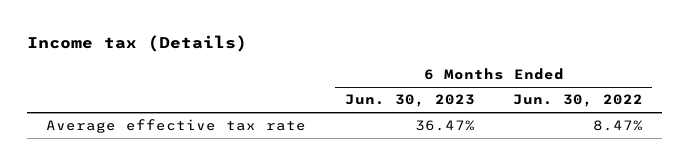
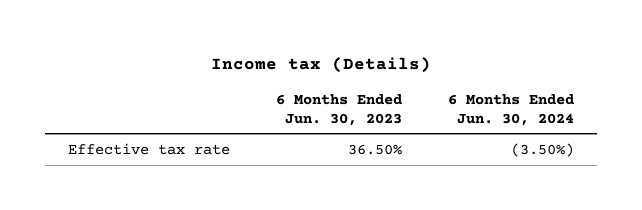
[512,94,643,108] Jun. 30, 2022 -> none
none -> [447,94,574,126] 6 Months Ended Jun. 30, 2024
[46,119,307,134] Average effective tax rate -> [68,142,231,155] Effective tax rate
[414,120,475,132] 36.47% -> [347,143,402,155] 36.50%

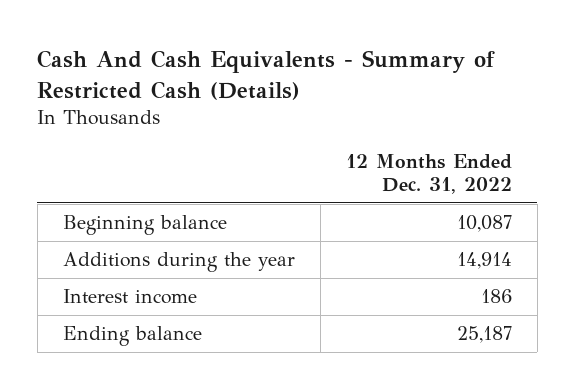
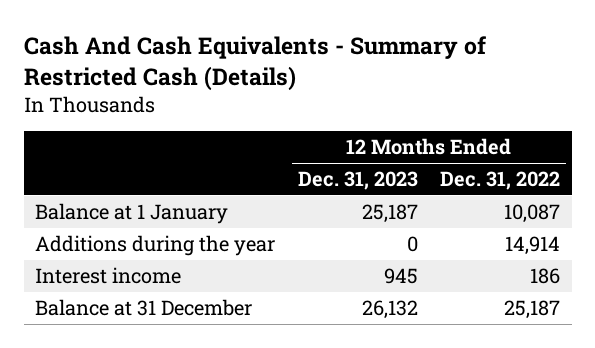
none -> [297,171,418,191] Dec. 31, 2023
[62,214,227,235] Beginning balance -> [34,202,228,224] Balance at 1 January
[62,325,202,346] Ending balance -> [34,298,252,316] Balance at 31 December

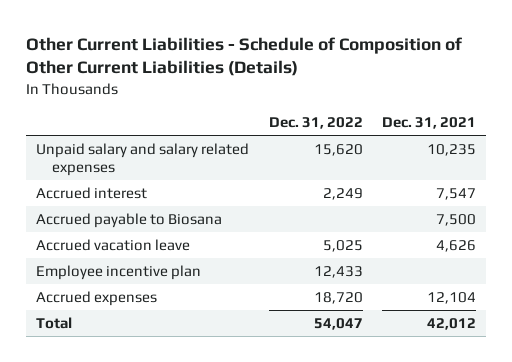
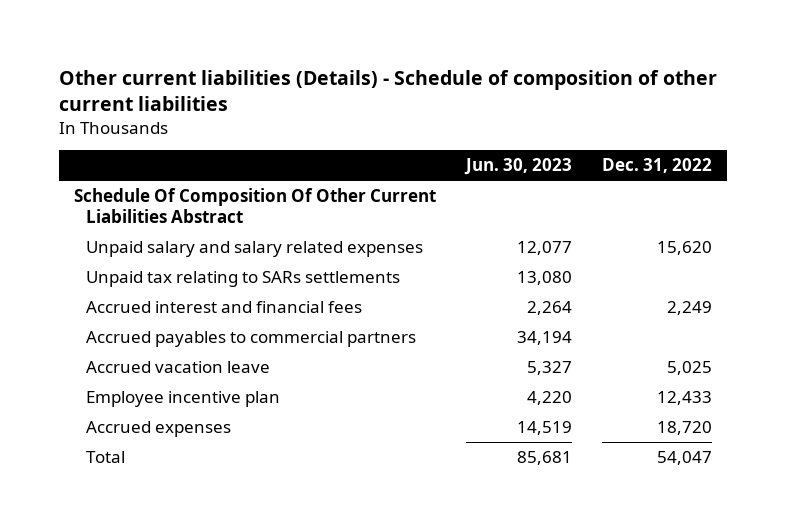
[26,36,463,77] Other Current Liabilities - Schedule of Composition of Other Current Liabilities (Details) -> [58,69,717,111] Other current liabilities (Details) - Schedule of composition of other current liabilities
[382,116,477,129] Dec. 31, 2021 -> none
none -> [463,158,572,176] Jun. 30, 2023
none -> [73,187,436,224] Schedule Of Composition Of Other Current Liabilities Abstract
none -> [85,270,400,287] Unpaid tax relating to SARs settlements
[35,187,147,200] Accrued interest -> [85,300,362,313] Accrued interest and financial fees
[35,213,222,229] Accrued payable to Biosana -> [85,330,416,347] Accrued payables to commercial partners

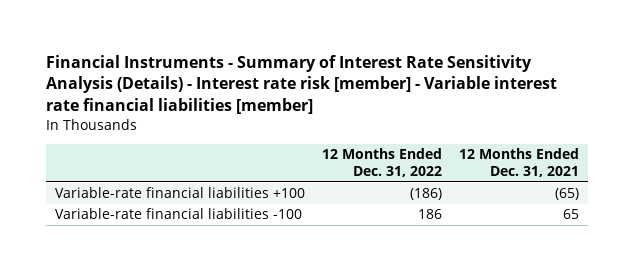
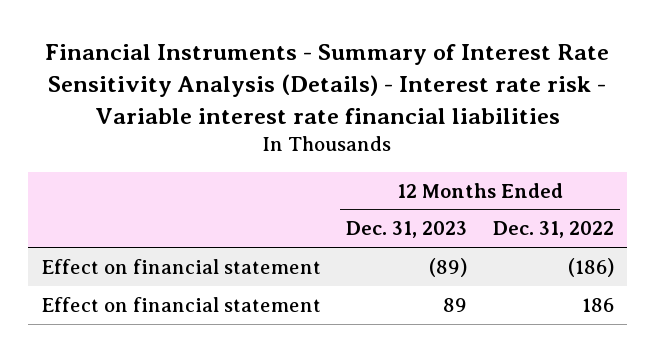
[46,54,558,115] Financial Instruments - Summary of Interest Rate Sensitivity Analysis (Details) - Interest rate risk [member] - Variable interest rate financial liabilities [member] -> [45,43,610,124] Financial Instruments - Summary of Interest Rate Sensitivity Analysis (Details) - Interest rate risk - Variable interest rate financial liabilities
[459,148,580,178] 12 Months Ended Dec. 31, 2021 -> none
none -> [346,221,468,239] Dec. 31, 2023
[54,187,305,199] Variable-rate financial liabilities +100 -> [40,258,321,274] Effect on financial statement
[54,208,302,220] Variable-rate financial liabilities -100 -> [40,296,321,312] Effect on financial statement

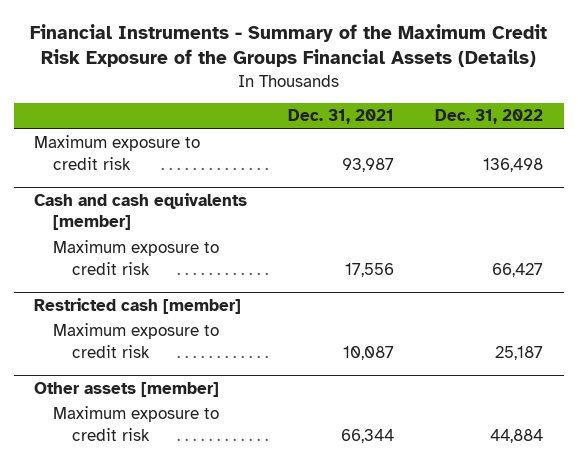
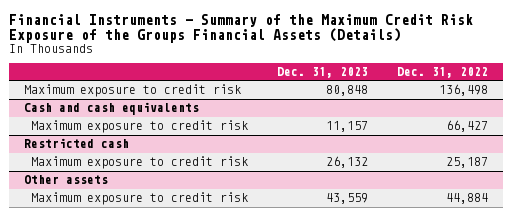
[288,109,395,125] Dec. 31, 2021 -> none
none -> [277,67,369,79] Dec. 31, 2023
[34,193,248,231] Cash and cash equivalents [member] -> [23,102,199,116] Cash and cash equivalents
[34,298,242,315] Restricted cash [member] -> [23,138,129,149] Restricted cash
[34,382,220,398] Other assets [member] -> [23,175,108,185] Other assets

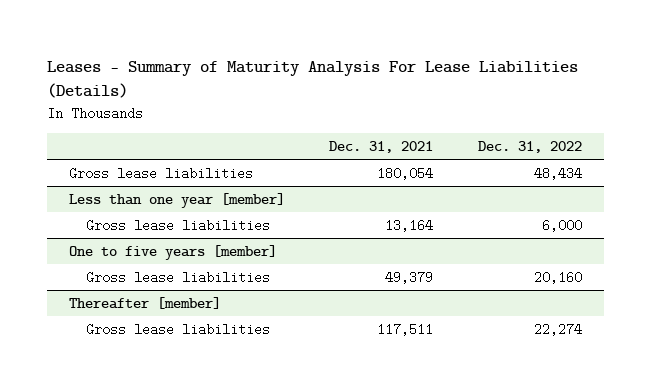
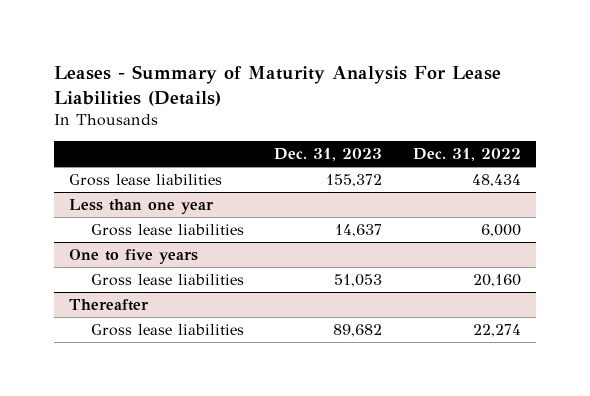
[329,141,434,154] Dec. 31, 2021 -> none
none -> [274,148,383,162] Dec. 31, 2023
[69,192,286,208] Less than one year [member] -> [69,199,215,215] Less than one year
[69,244,278,260] One to five years [member] -> [69,249,199,265] One to five years
[69,296,222,309] Thereafter [member] -> [69,299,150,312] Thereafter

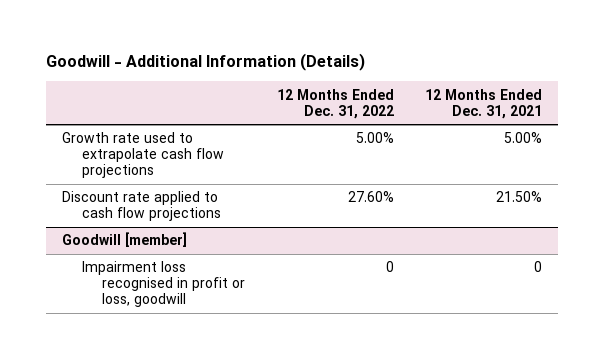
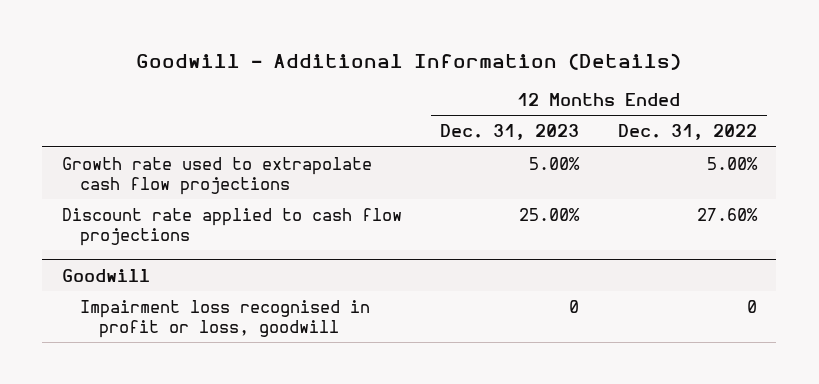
[425,88,543,119] 12 Months Ended Dec. 31, 2021 -> none
none -> [440,124,580,141] Dec. 31, 2023
[61,232,187,248] Goodwill [member] -> [61,268,150,282] Goodwill

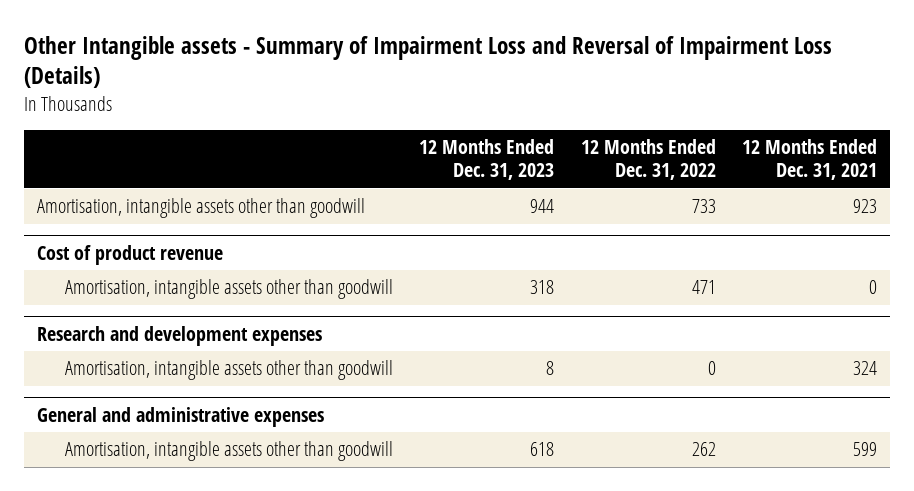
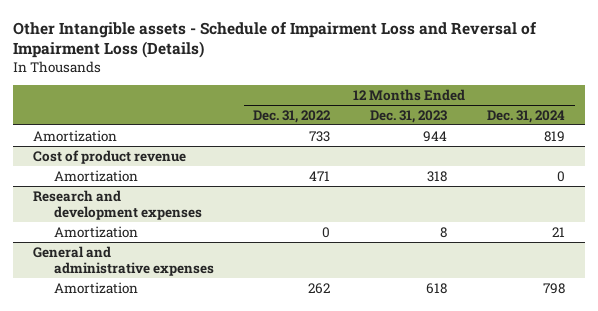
[23,36,832,89] Other Intangible assets - Summary of Impairment Loss and Reversal of Impairment Loss (Details) -> [13,21,538,59] Other Intangible assets - Schedule of Impairment Loss and Reversal of Impairment Loss (Details)
[741,139,877,181] 12 Months Ended Dec. 31, 2021 -> none
none -> [486,109,565,123] Dec. 31, 2024
[37,198,366,219] Amortisation, intangible assets other than goodwill -> [32,129,117,142] Amortization
[64,279,393,300] Amortisation, intangible assets other than goodwill -> [53,169,138,182] Amortization
[64,360,393,381] Amortisation, intangible assets other than goodwill -> [53,225,138,238] Amortization
[64,441,393,462] Amortisation, intangible assets other than goodwill -> [53,281,138,294] Amortization

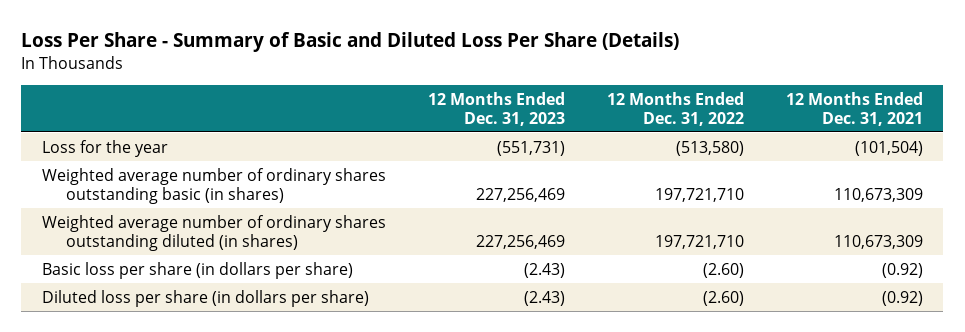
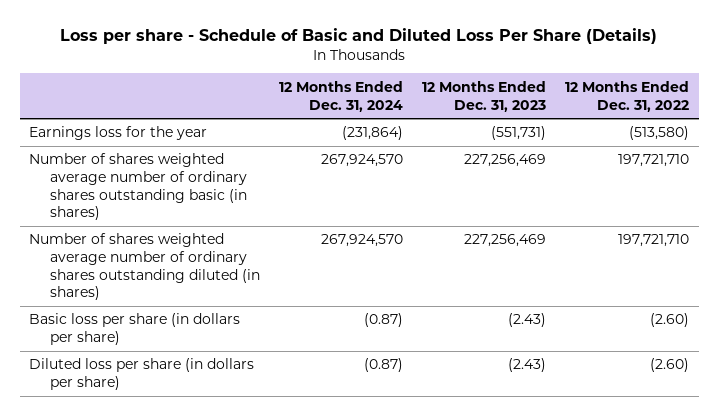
[21,31,680,52] Loss Per Share - Summary of Basic and Diluted Loss Per Share (Details) -> [60,28,658,45] Loss per share - Schedule of Basic and Diluted Loss Per Share (Details)
[785,91,923,126] 12 Months Ended Dec. 31, 2021 -> none
none -> [279,80,404,112] 12 Months Ended Dec. 31, 2024
[42,139,169,157] Loss for the year -> [29,126,208,141] Earnings loss for the year
[42,167,387,204] Weighted average number of ordinary shares outstanding basic (in shares) -> [29,153,248,221] Number of shares weighted average number of ordinary shares outstanding basic (in shares)
[42,214,387,251] Weighted average number of ordinary shares outstanding diluted (in shares) -> [29,233,261,301] Number of shares weighted average number of ordinary shares outstanding diluted (in shares)

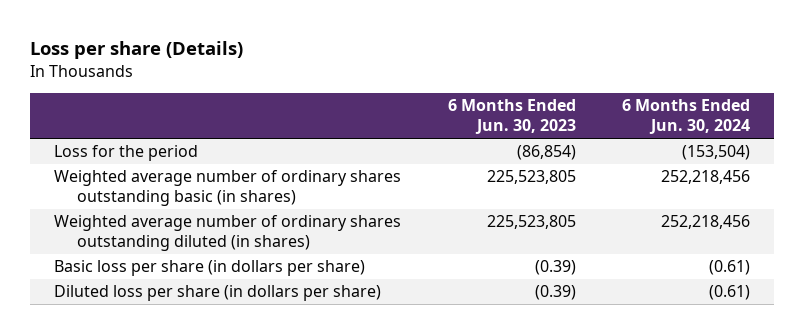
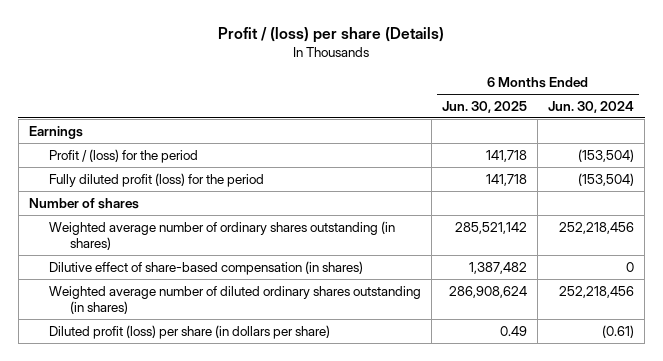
[30,41,244,60] Loss per share (Details) -> [218,27,445,44] Profit / (loss) per share (Details)
[447,99,576,135] 6 Months Ended Jun. 30, 2023 -> none
none -> [442,100,528,113] Jun. 30, 2025
[53,260,365,277] Basic loss per share (in dollars per share) -> none
none -> [28,125,83,139] Earnings
[53,145,198,162] Loss for the period -> [49,148,199,163] Profit / (loss) for the period
none -> [49,172,265,187] Fully diluted profit (loss) for the period
none -> [28,197,139,209] Number of shares
[53,170,401,207] Weighted average number of ordinary shares outstanding basic (in shares) -> [49,220,396,250] Weighted average number of ordinary shares outstanding (in shares)
none -> [49,260,364,275] Dilutive effect of share-based compensation (in shares)
[53,215,401,252] Weighted average number of ordinary shares outstanding diluted (in shares) -> [49,285,422,314] Weighted average number of diluted ordinary shares outstanding (in shares)
[53,285,381,302] Diluted loss per share (in dollars per share) -> [49,324,331,339] Diluted profit (loss) per share (in dollars per share)

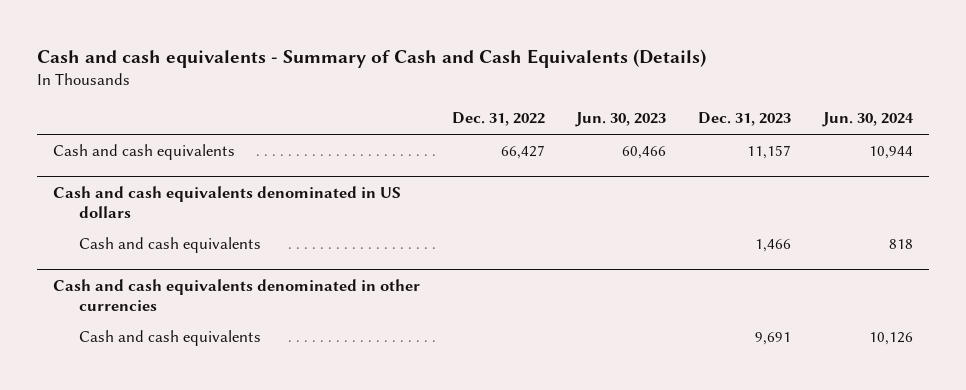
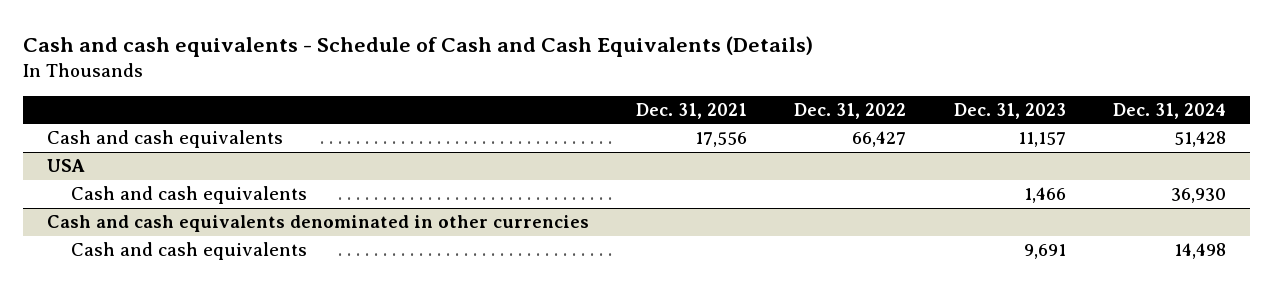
[37,49,707,69] Cash and cash equivalents - Summary of Cash and Cash Equivalents (Details) -> [23,35,814,57] Cash and cash equivalents - Schedule of Cash and Cash Equivalents (Details)
[575,112,667,128] Jun. 30, 2023 -> none
[821,112,914,128] Jun. 30, 2024 -> none
none -> [636,102,748,119] Dec. 31, 2021
none -> [1112,102,1226,119] Dec. 31, 2024
[53,186,402,218] Cash and cash equivalents denominated in US dollars -> [46,159,85,173] USA

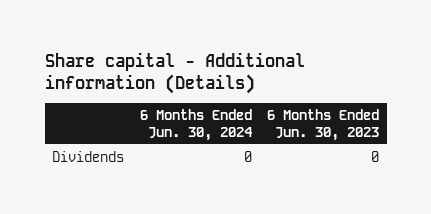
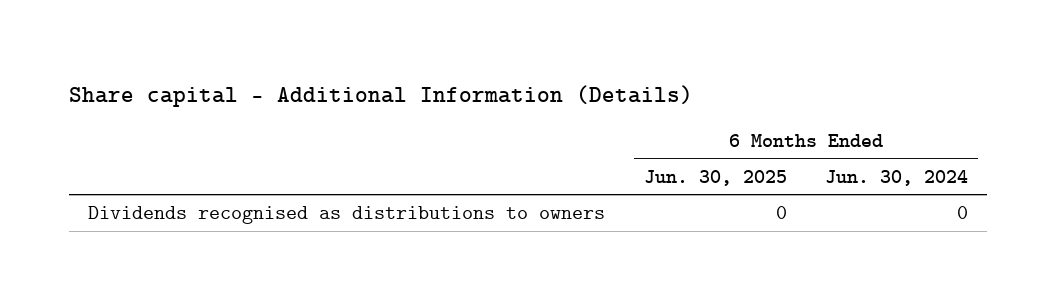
[44,51,305,94] Share capital - Additional information (Details) -> [69,84,694,107] Share capital - Additional Information (Details)
[266,108,379,141] 6 Months Ended Jun. 30, 2023 -> none
none -> [643,169,787,186] Jun. 30, 2025
[52,150,125,162] Dividends -> [88,206,606,225] Dividends recognised as distributions to owners

